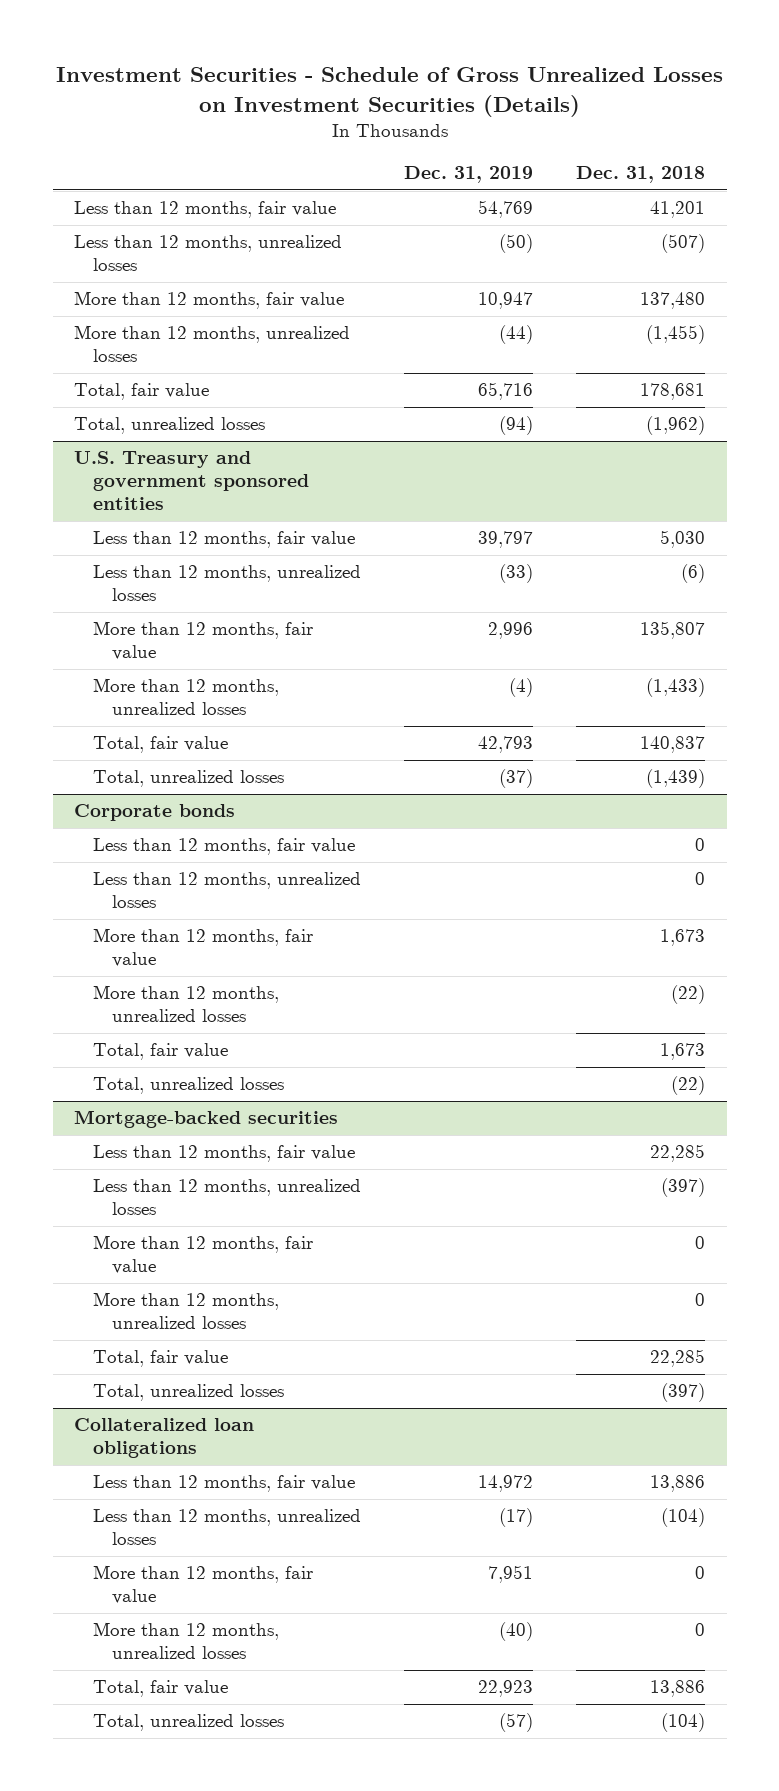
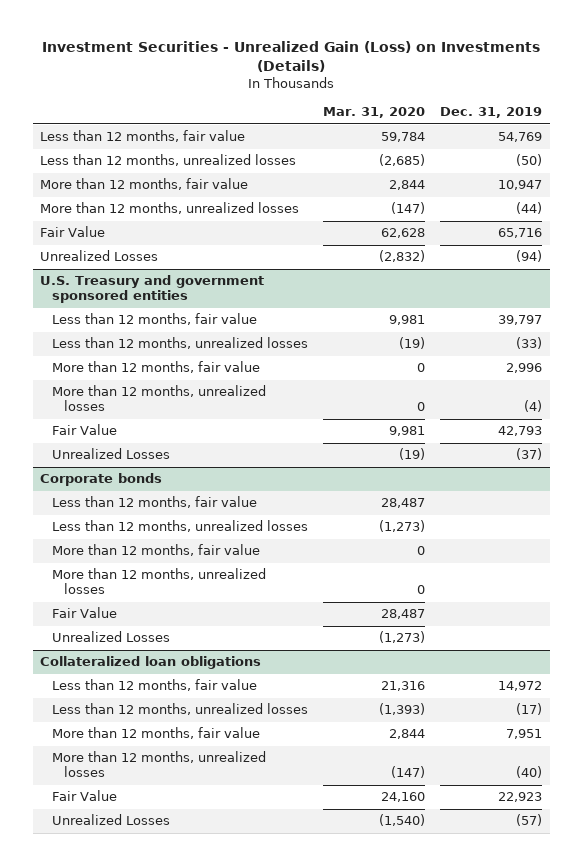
[55,67,723,117] Investment Securities - Schedule of Gross Unrealized Losses on Investment Securities (Details) -> [42,40,541,72] Investment Securities - Unrealized Gain (Loss) on Investments (Details)
[576,166,706,184] Dec. 31, 2018 -> none
none -> [323,107,426,119] Mar. 31, 2020
[74,383,210,401] Total, fair value -> [40,226,106,238] Fair Value
[74,417,266,435] Total, unrealized losses -> [40,250,159,262] Unrealized Losses
[93,736,229,754] Total, fair value -> [52,424,118,436] Fair Value
[93,770,285,788] Total, unrealized losses -> [52,448,171,460] Unrealized Losses
[74,1110,339,1129] Mortgage-backed securities -> none
[93,1145,356,1163] Less than 12 months, fair value -> none
[93,1179,362,1216] Less than 12 months, unrealized losses -> none
[93,1235,314,1275] More than 12 months, fair value -> none
[93,1292,280,1330] More than 12 months, unrealized losses -> none
[93,1350,229,1368] Total, fair value -> none
[93,1384,285,1402] Total, unrealized losses -> none
[93,1043,229,1061] Total, fair value -> [52,607,118,619] Fair Value
[93,1077,285,1095] Total, unrealized losses -> [52,631,171,643] Unrealized Losses
[93,1680,229,1698] Total, fair value -> [52,790,118,802] Fair Value
[93,1714,285,1732] Total, unrealized losses -> [52,814,171,826] Unrealized Losses

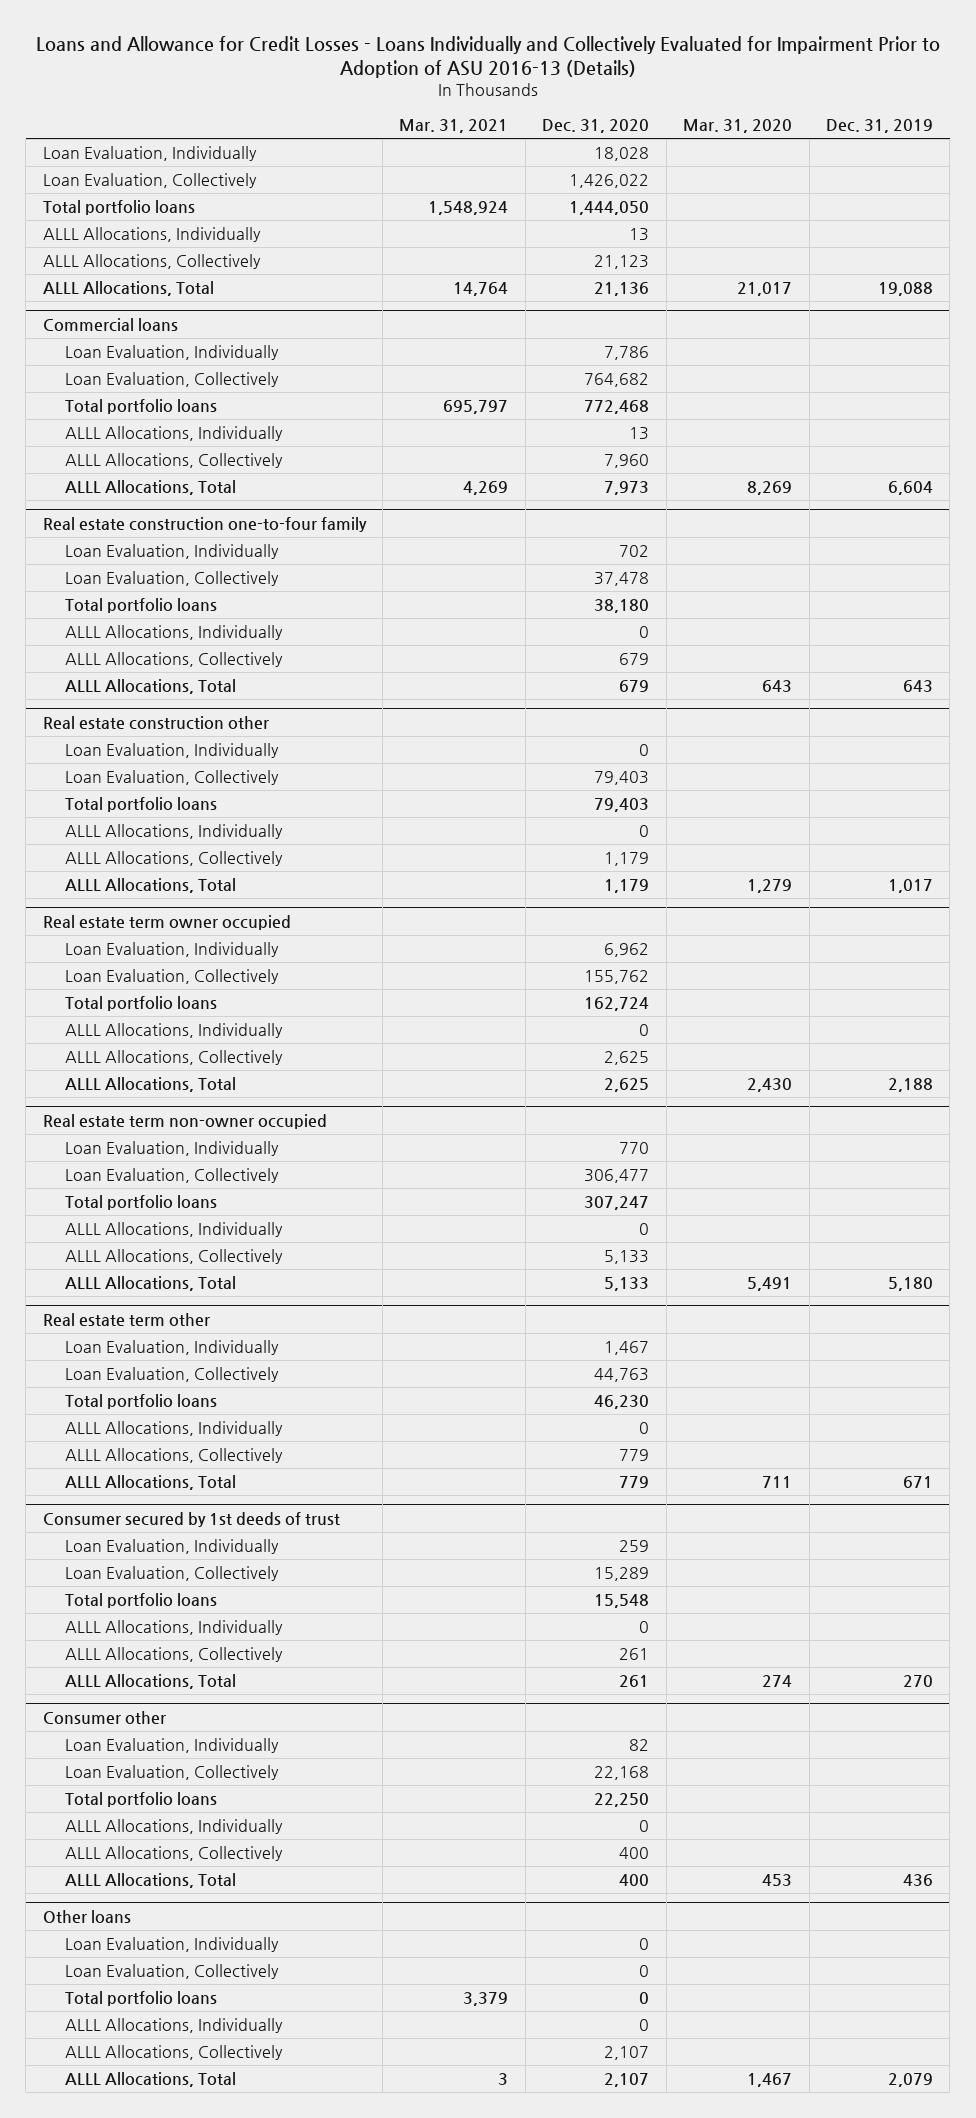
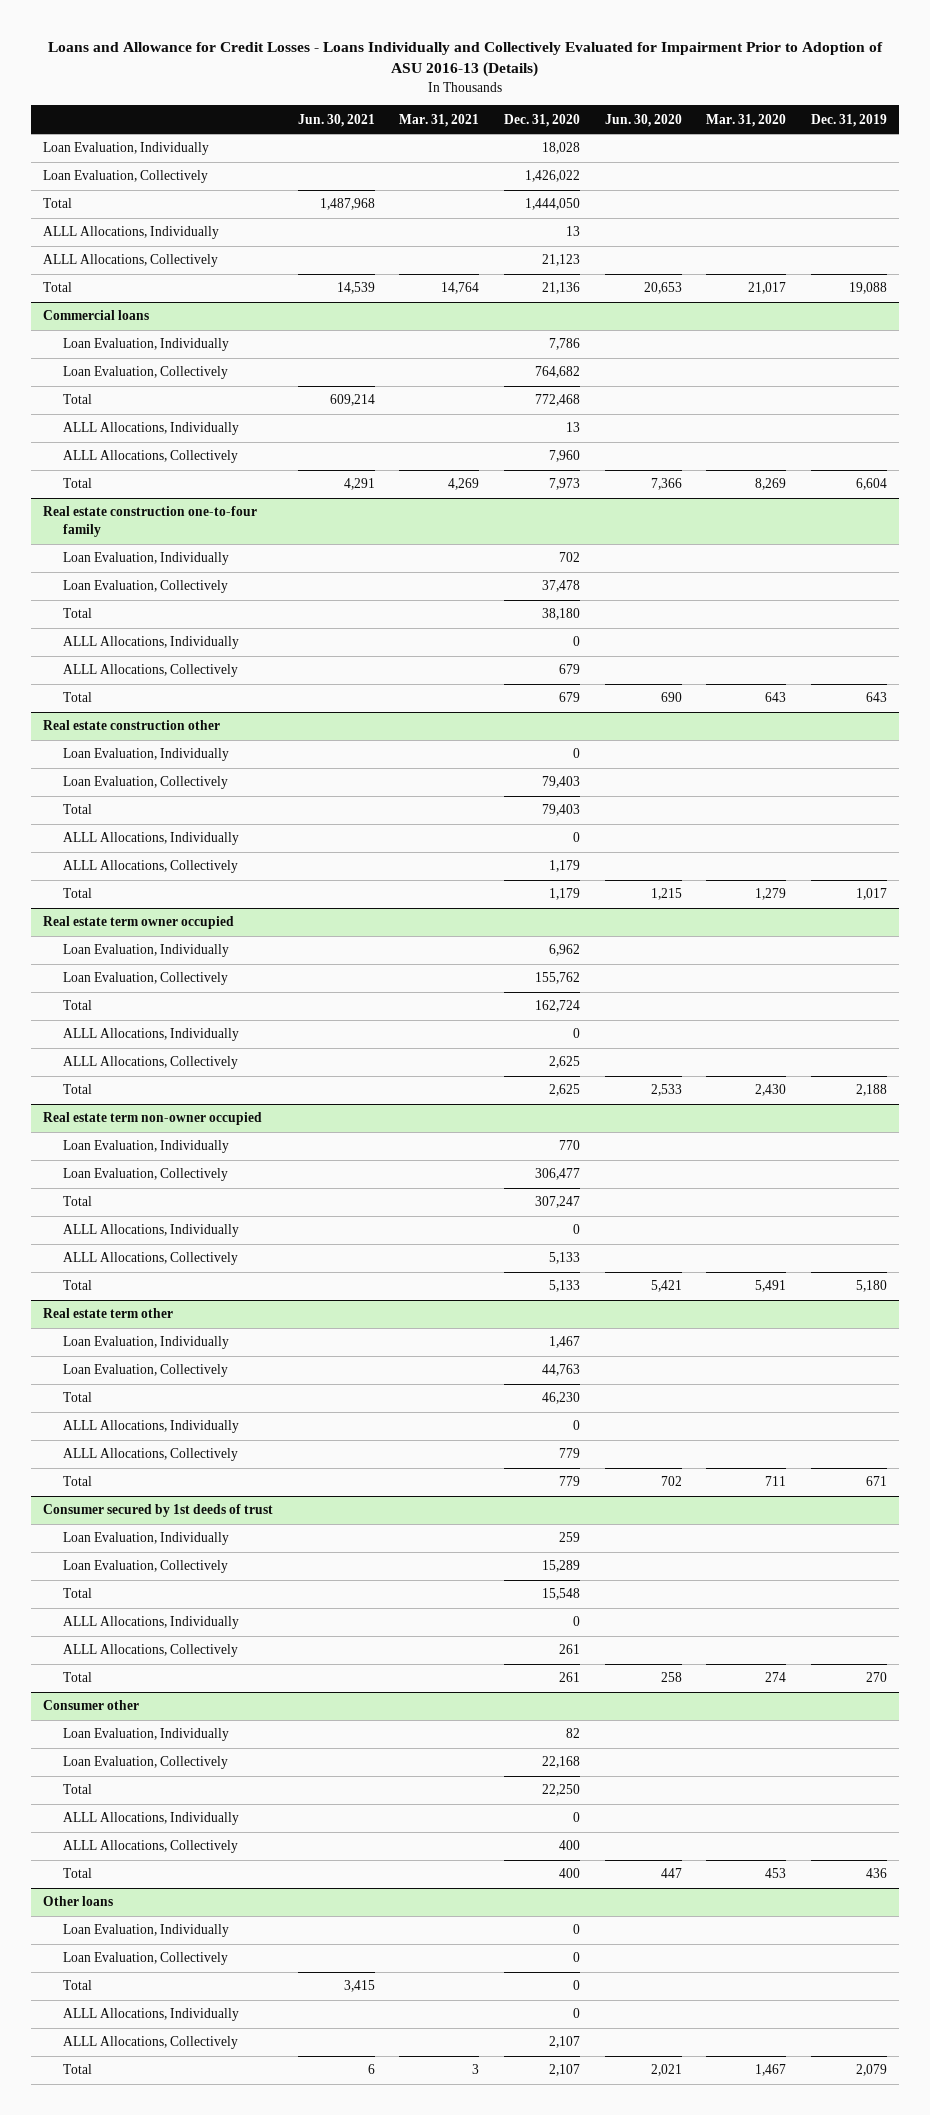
none -> [297,113,375,127] Jun. 30, 2021
none -> [604,113,682,127] Jun. 30, 2020
[42,200,195,216] Total portfolio loans -> none
none -> [43,198,73,209] Total
[42,281,214,297] ALLL Allocations, Total -> [43,282,73,293] Total
[65,399,218,415] Total portfolio loans -> none
none -> [62,394,92,405] Total
[65,480,237,496] ALLL Allocations, Total -> [62,478,92,489] Total
[65,598,218,614] Total portfolio loans -> [62,608,92,619] Total
[65,679,237,695] ALLL Allocations, Total -> [62,692,92,703] Total
[65,797,218,813] Total portfolio loans -> [62,804,92,815] Total
[65,878,237,894] ALLL Allocations, Total -> [62,888,92,899] Total
[65,996,218,1012] Total portfolio loans -> [62,1000,92,1011] Total
[65,1077,237,1093] ALLL Allocations, Total -> [62,1084,92,1095] Total
[65,1195,218,1211] Total portfolio loans -> [62,1196,92,1207] Total
[65,1276,237,1292] ALLL Allocations, Total -> [62,1280,92,1291] Total
[65,1394,218,1410] Total portfolio loans -> [62,1392,92,1403] Total
[65,1475,237,1491] ALLL Allocations, Total -> [62,1476,92,1487] Total
[65,1593,218,1609] Total portfolio loans -> [62,1588,92,1599] Total
[65,1674,237,1690] ALLL Allocations, Total -> [62,1672,92,1683] Total
[65,1792,218,1808] Total portfolio loans -> [62,1784,92,1795] Total
[65,1873,237,1889] ALLL Allocations, Total -> [62,1868,92,1879] Total
[65,1991,218,2007] Total portfolio loans -> none
none -> [62,1980,92,1991] Total
[65,2072,237,2088] ALLL Allocations, Total -> [62,2064,92,2075] Total

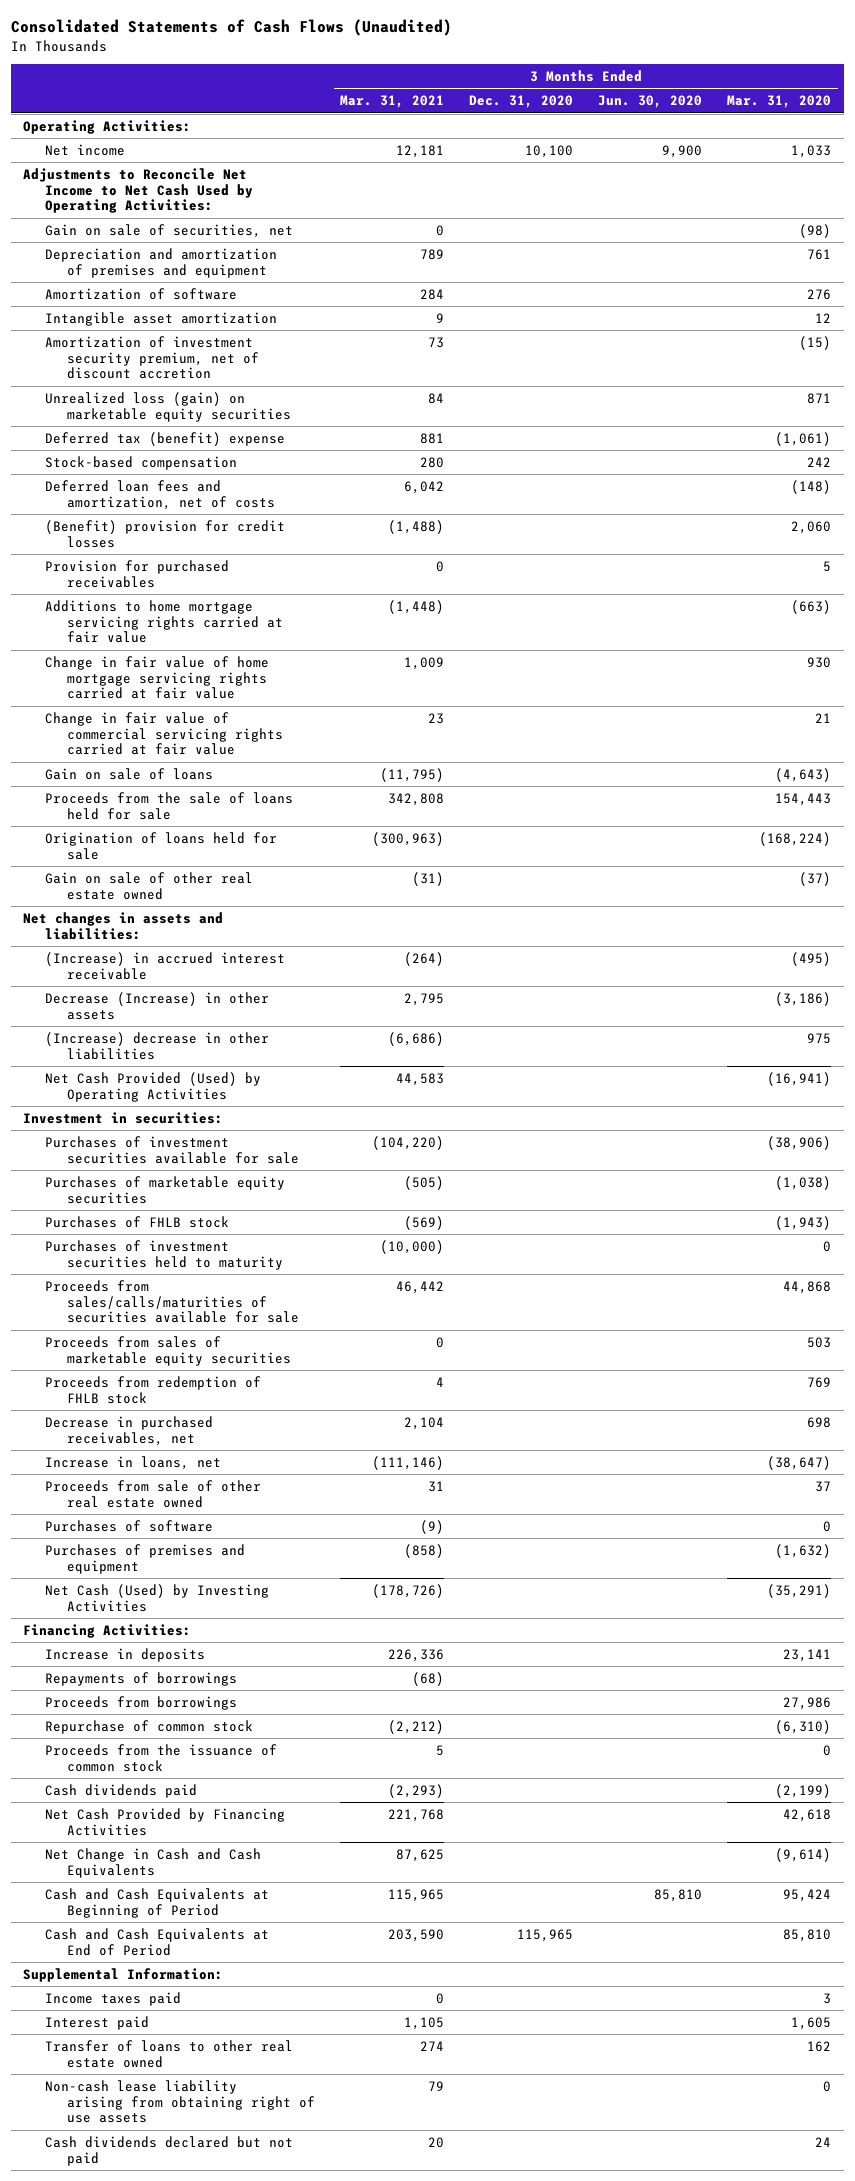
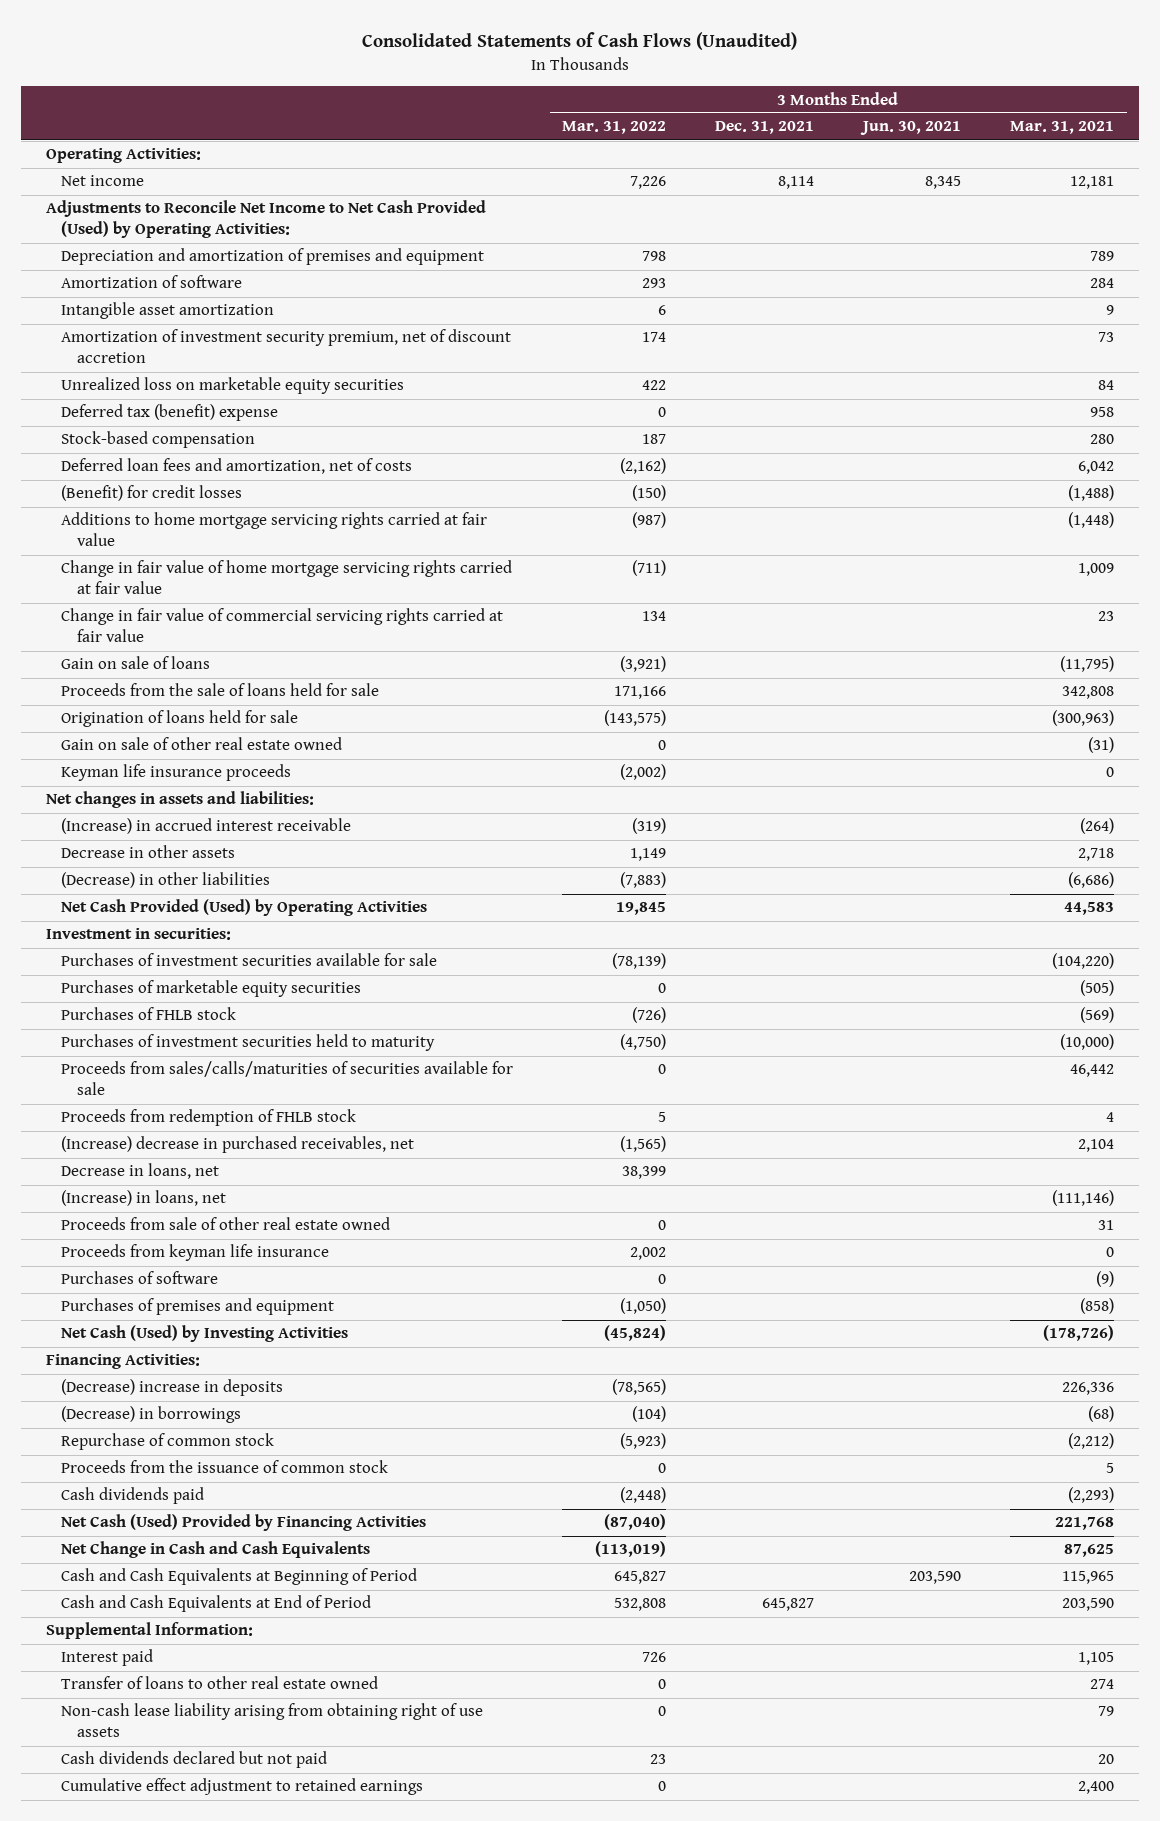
[469,95,574,109] Dec. 31, 2020 -> none
[598,95,703,109] Jun. 30, 2020 -> none
[727,95,832,109] Mar. 31, 2020 -> none
none -> [562,121,667,135] Mar. 31, 2022
none -> [715,121,815,135] Dec. 31, 2021
none -> [860,121,962,136] Jun. 30, 2021
[45,223,294,238] Gain on sale of securities, net -> none
[23,167,254,214] Adjustments to Reconcile Net Income to Net Cash Used by Operating Activities: -> [45,200,486,239] Adjustments to Reconcile Net Income to Net Cash Provided (Used) by Operating Activities:
[45,391,292,422] Unrealized loss (gain) on marketable equity securities -> [61,377,405,395] Unrealized loss on marketable equity securities
[420,432,445,444] 881 -> [1090,407,1115,418] 958
[45,559,230,588] Provision for purchased receivables -> none
[45,519,286,548] (Benefit) provision for credit losses -> [61,485,243,502] (Benefit) for credit losses
none -> [61,764,292,782] Keyman life insurance proceeds
[45,991,270,1020] Decrease (Increase) in other assets -> [61,845,236,859] Decrease in other assets
[404,992,445,1006] 2,795 -> [1078,848,1115,862] 2,718
[45,1031,270,1060] (Increase) decrease in other liabilities -> [61,872,271,889] (Decrease) in other liabilities
[45,1335,292,1366] Proceeds from sales of marketable equity securities -> none
[45,1415,214,1446] Decrease in purchased receivables, net -> [61,1136,415,1154] (Increase) decrease in purchased receivables, net
none -> [61,1163,220,1180] Decrease in loans, net
[45,1455,222,1470] Increase in loans, net -> [61,1190,227,1207] (Increase) in loans, net
none -> [61,1244,330,1262] Proceeds from keyman life insurance
[45,1695,238,1710] Proceeds from borrowings -> none
[45,1647,206,1662] Increase in deposits -> [61,1379,284,1397] (Decrease) increase in deposits
[45,1671,238,1686] Repayments of borrowings -> [61,1406,242,1424] (Decrease) in borrowings
[45,1807,286,1836] Net Cash Provided by Financing Activities -> [61,1514,427,1532] Net Cash (Used) Provided by Financing Activities
[45,1991,182,2006] Income taxes paid -> none
none -> [61,1778,424,1796] Cumulative effect adjustment to retained earnings

